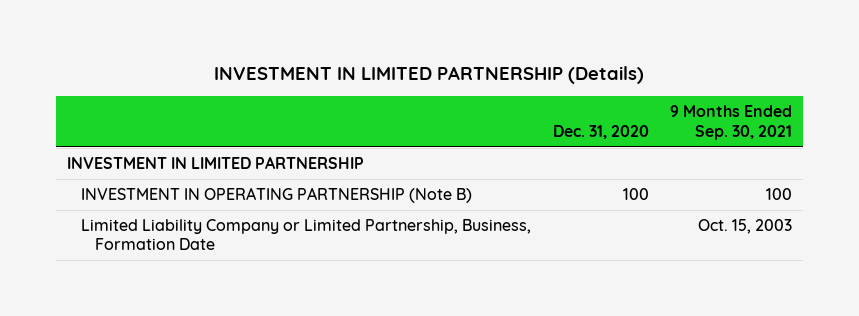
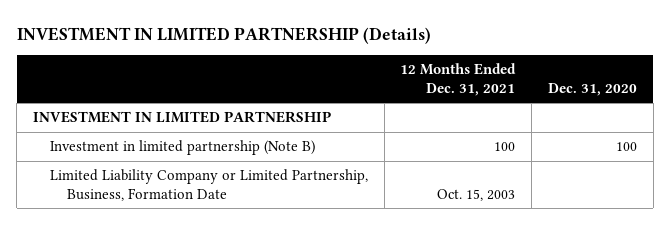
[670,105,793,140] 9 Months Ended Sep. 30, 2021 -> none
none -> [400,63,517,96] 12 Months Ended Dec. 31, 2021
[80,187,472,204] INVESTMENT IN OPERATING PARTNERSHIP (Note B) -> [49,140,315,156] Investment in limited partnership (Note B)

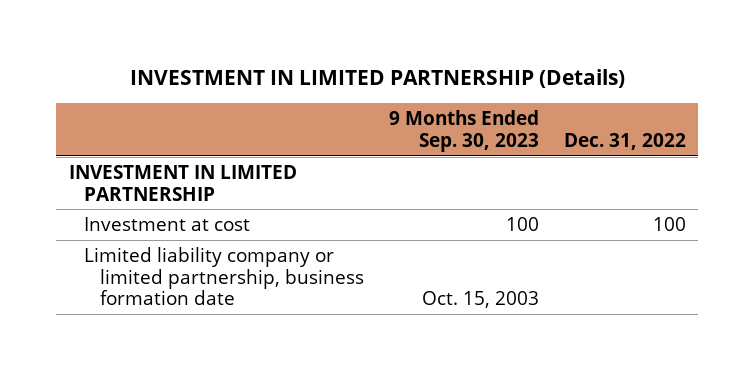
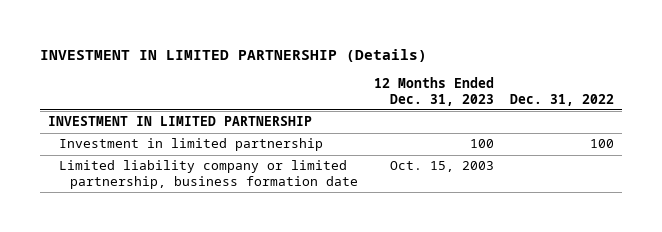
[389,110,540,152] 9 Months Ended Sep. 30, 2023 -> none
none -> [374,77,495,106] 12 Months Ended Dec. 31, 2023
[84,216,251,231] Investment at cost -> [59,138,324,152] Investment in limited partnership

